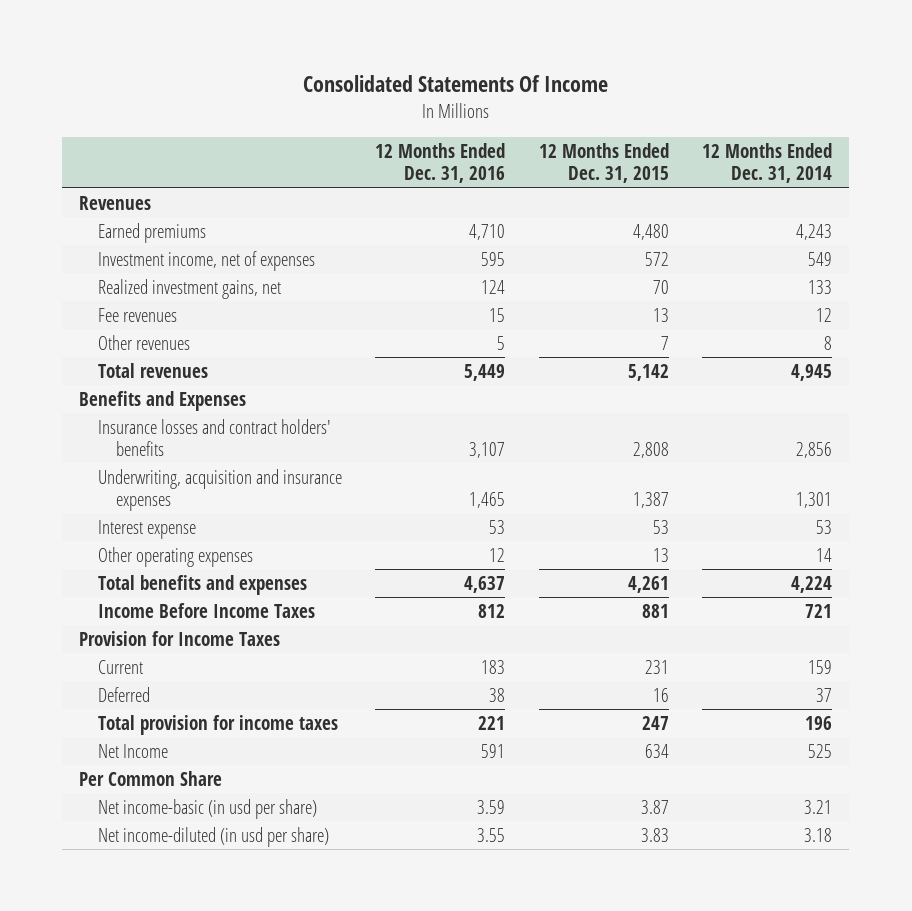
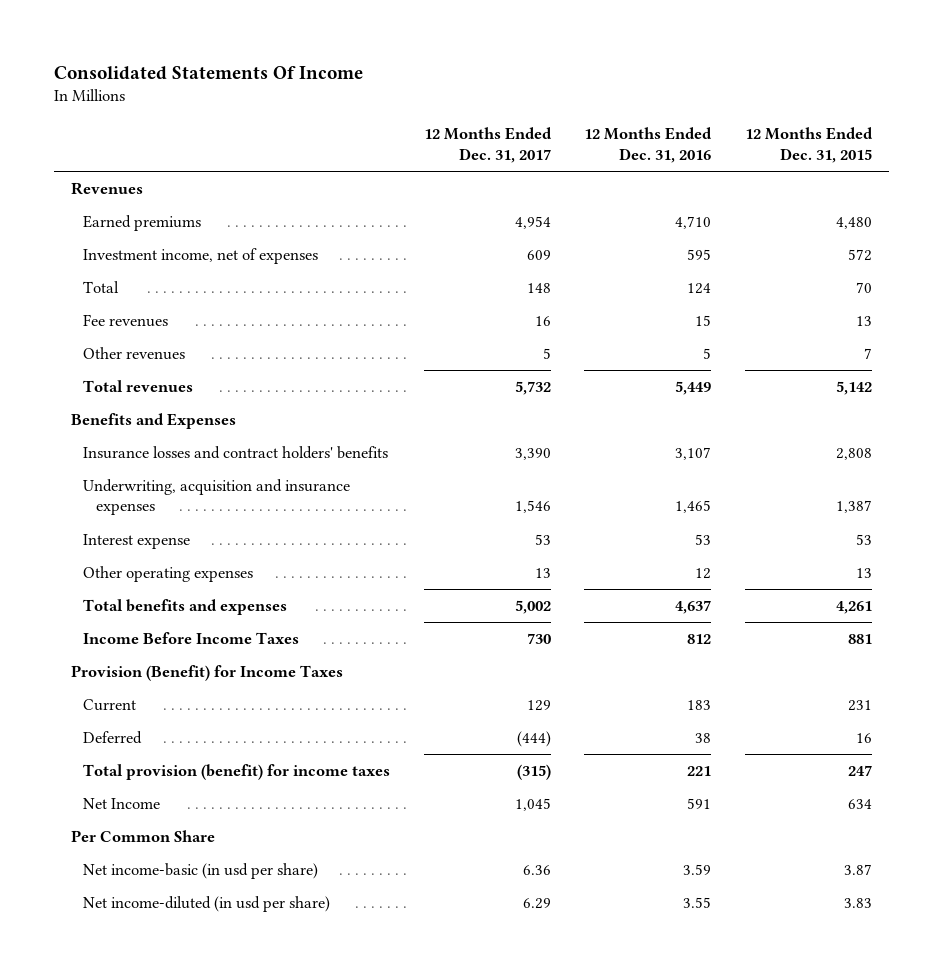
[702,142,833,184] 12 Months Ended Dec. 31, 2014 -> none
none -> [423,127,552,163] 12 Months Ended Dec. 31, 2017
[97,278,281,299] Realized investment gains, net -> [83,280,120,293] Total
[79,630,281,646] Provision for Income Taxes -> [70,664,343,681] Provision (Benefit) for Income Taxes
[97,714,338,735] Total provision for income taxes -> [83,763,391,780] Total provision (benefit) for income taxes

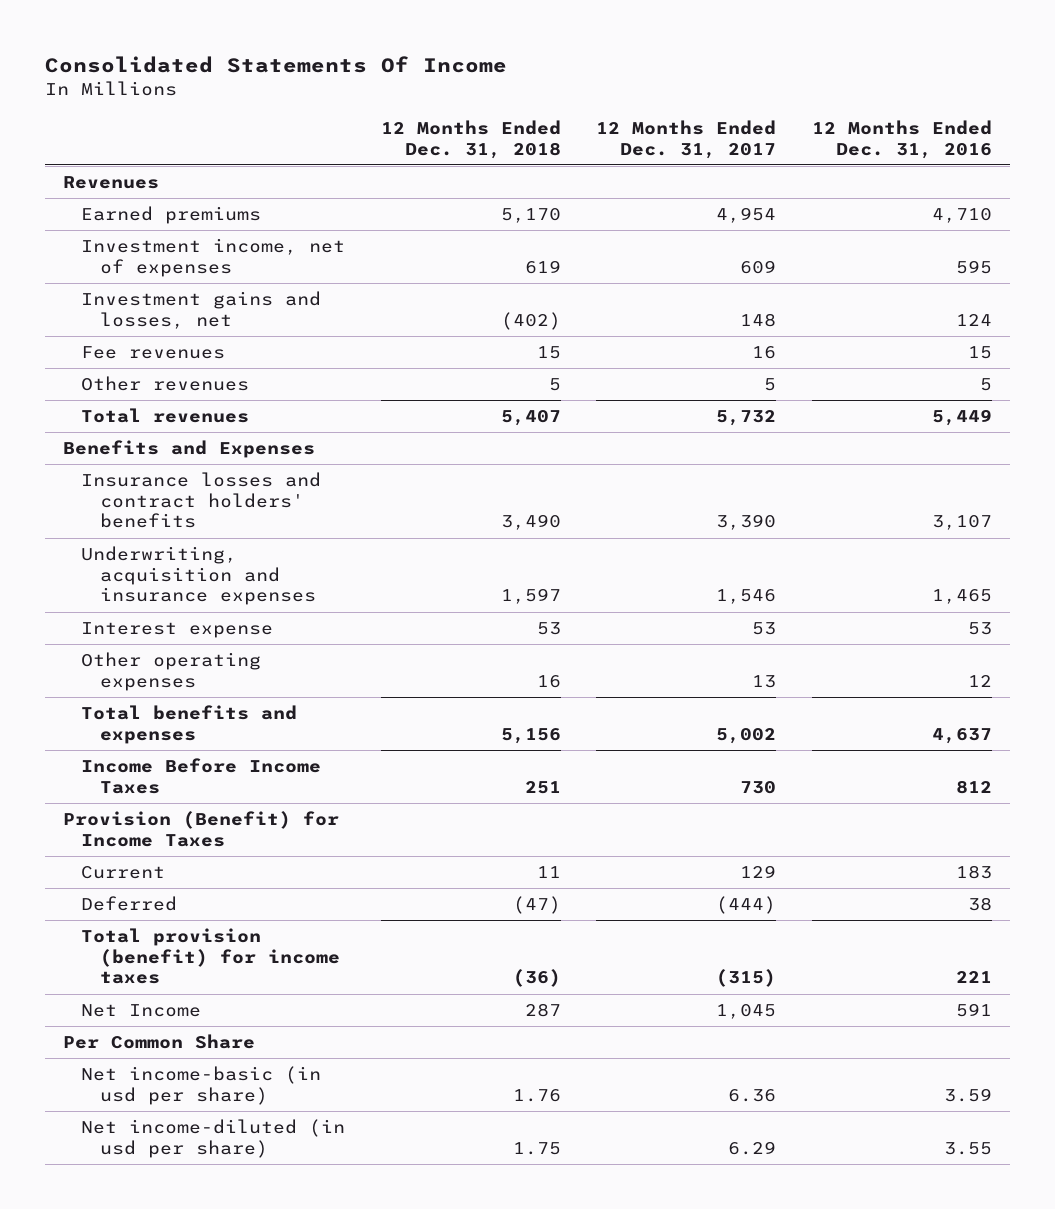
[744,127,873,163] 12 Months Ended Dec. 31, 2015 -> none
none -> [380,119,561,159] 12 Months Ended Dec. 31, 2018
[83,280,120,293] Total -> [81,291,322,329] Investment gains and losses, net

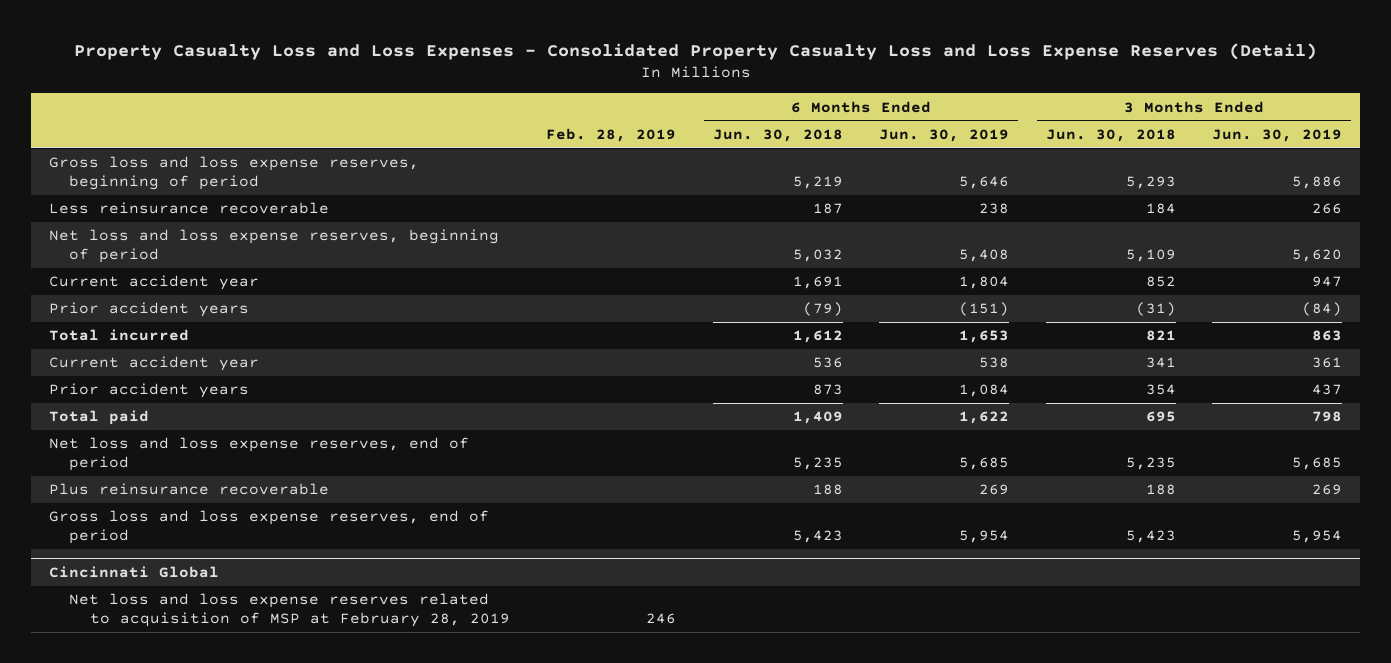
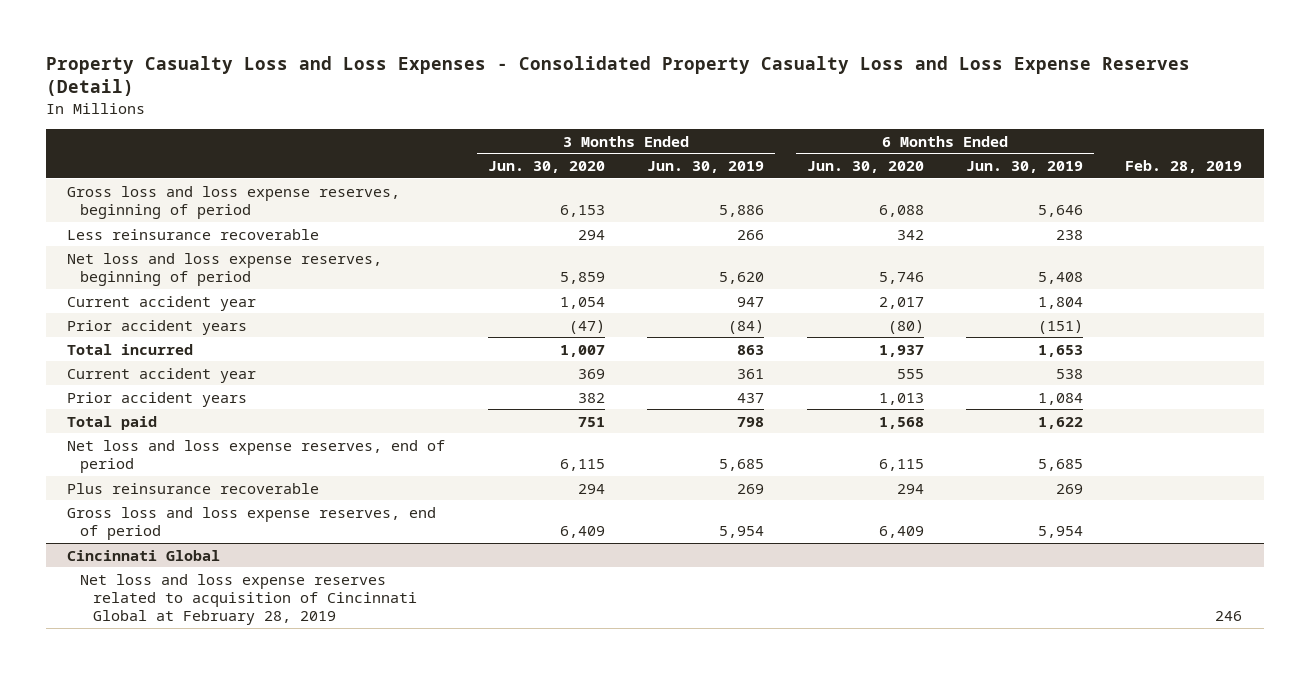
[712,128,843,142] Jun. 30, 2018 -> none
[1045,128,1176,142] Jun. 30, 2018 -> none
none -> [487,160,605,173] Jun. 30, 2020
none -> [806,160,924,173] Jun. 30, 2020
[69,593,510,628] Net loss and loss expense reserves related to acquisition of MSP at February 28, 2019 -> [80,573,418,626] Net loss and loss expense reserves related to acquisition of Cincinnati Global at February 28, 2019

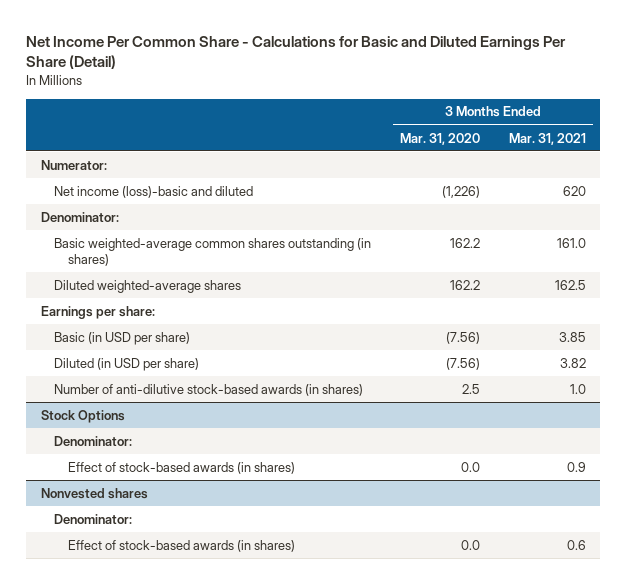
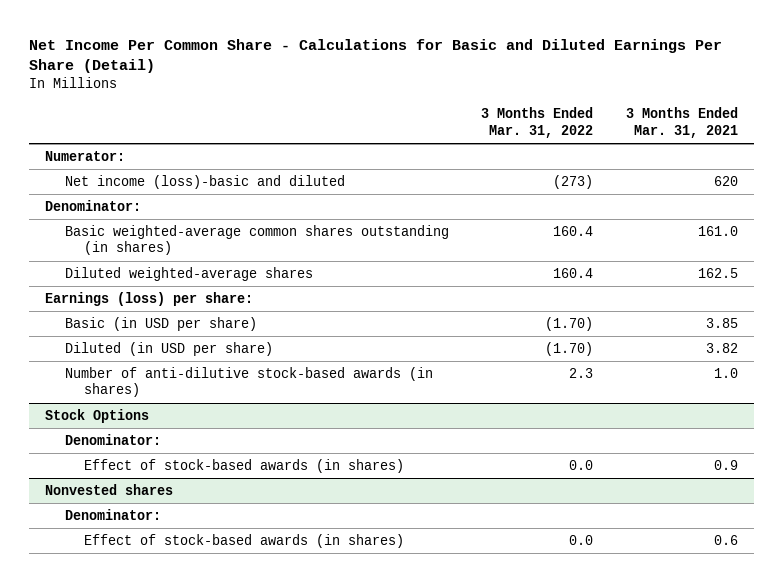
[400,132,481,145] Mar. 31, 2020 -> none
none -> [481,107,594,139] 3 Months Ended Mar. 31, 2022
[40,305,155,319] Earnings per share: -> [45,291,254,306] Earnings (loss) per share:

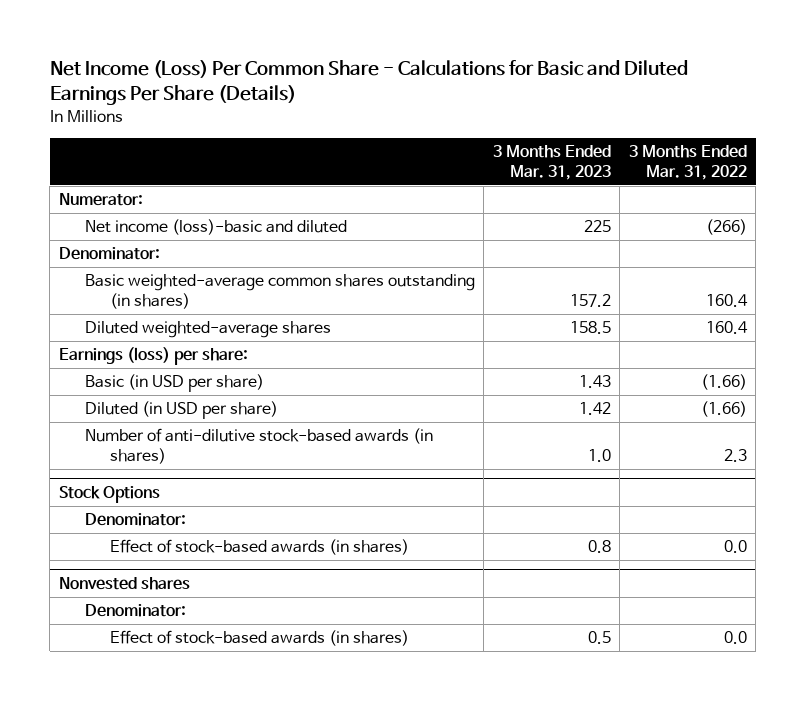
[29,38,723,74] Net Income Per Common Share - Calculations for Basic and Diluted Earnings Per Share (Detail) -> [49,59,688,106] Net Income (Loss) Per Common Share - Calculations for Basic and Diluted Earnings Per Share (Details)
[625,107,738,139] 3 Months Ended Mar. 31, 2021 -> none
none -> [492,145,611,181] 3 Months Ended Mar. 31, 2023
[553,174,594,189] (273) -> [705,219,747,236] (266)
[545,316,594,331] (1.70) -> [700,374,747,391] (1.66)
[545,341,594,356] (1.70) -> [700,401,747,418] (1.66)

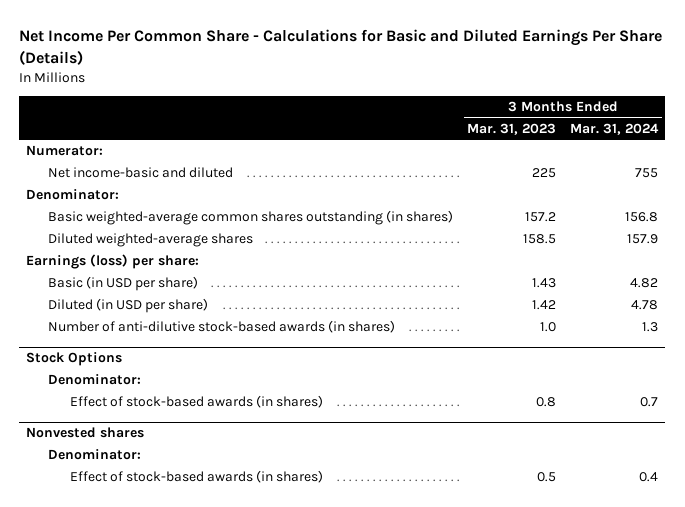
[49,59,688,106] Net Income (Loss) Per Common Share - Calculations for Basic and Diluted Earnings Per Share (Details) -> [19,29,663,65] Net Income Per Common Share - Calculations for Basic and Diluted Earnings Per Share (Details)
[628,145,747,181] 3 Months Ended Mar. 31, 2022 -> none
none -> [570,122,660,135] Mar. 31, 2024
[84,219,347,236] Net income (loss)-basic and diluted -> [48,167,234,179] Net income-basic and diluted

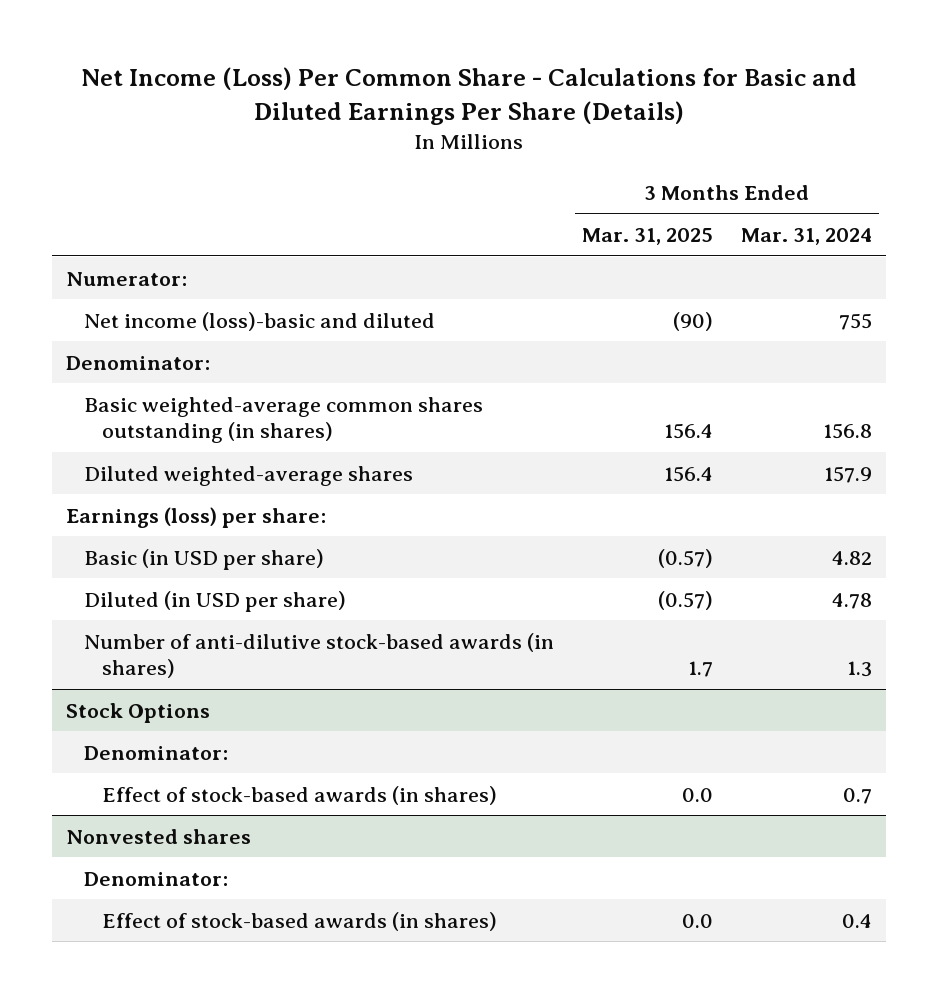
[19,29,663,65] Net Income Per Common Share - Calculations for Basic and Diluted Earnings Per Share (Details) -> [81,67,858,125] Net Income (Loss) Per Common Share - Calculations for Basic and Diluted Earnings Per Share (Details)
[467,122,557,135] Mar. 31, 2023 -> none
none -> [582,228,714,246] Mar. 31, 2025
[48,167,234,179] Net income-basic and diluted -> [84,311,436,331] Net income (loss)-basic and diluted

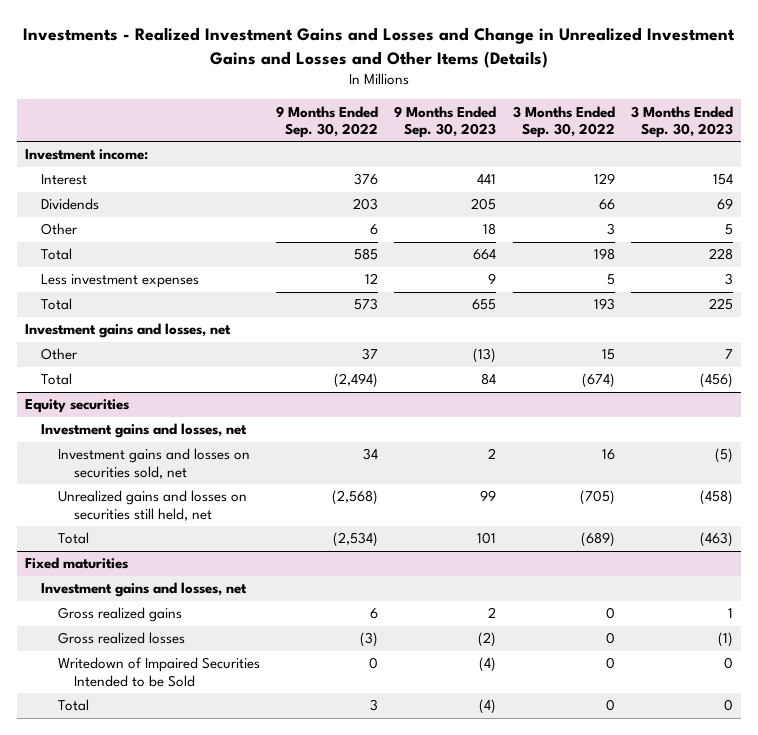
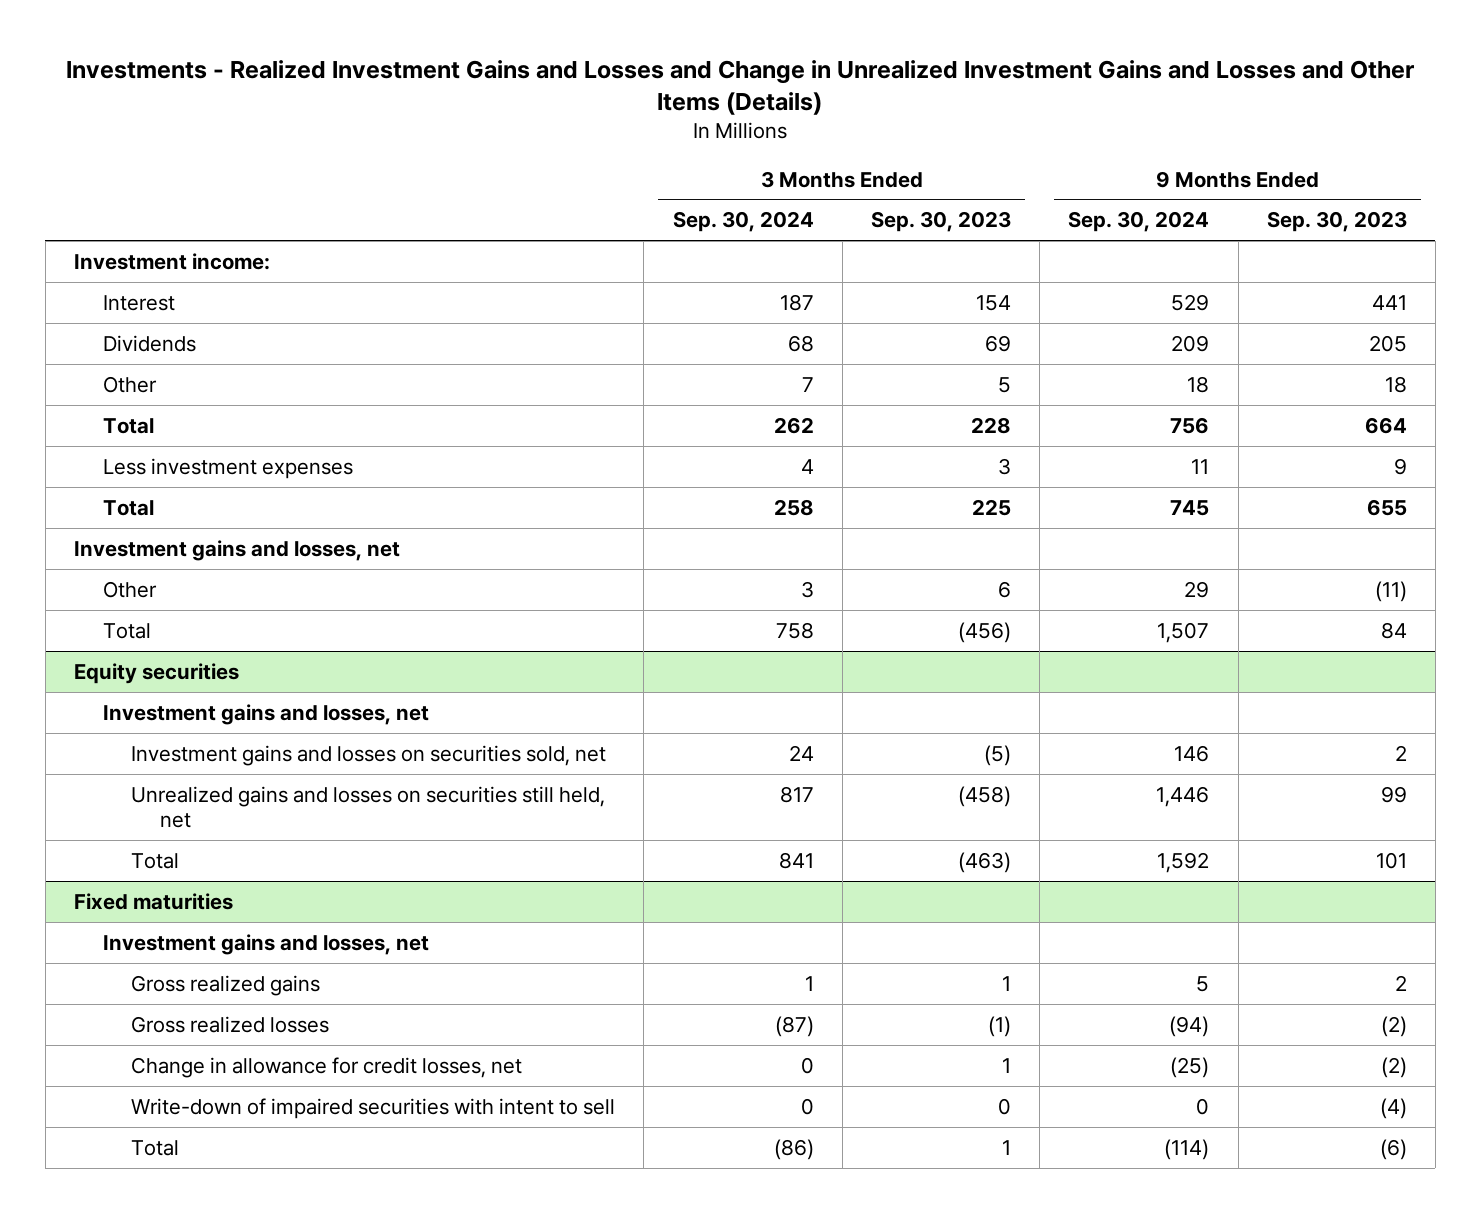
[276,105,379,139] 9 Months Ended Sep. 30, 2022 -> none
[512,105,615,139] 3 Months Ended Sep. 30, 2022 -> none
none -> [672,211,814,233] Sep. 30, 2024
none -> [1068,211,1210,233] Sep. 30, 2024
[473,348,497,364] (13) -> [1374,580,1407,602] (11)
[724,349,733,360] 7 -> [997,580,1011,598] 6
none -> [131,1056,523,1078] Change in allowance for credit losses, net
[57,657,260,687] Writedown of Impaired Securities Intended to be Sold -> [131,1097,616,1119] Write-down of impaired securities with intent to sell
[479,699,497,715] (4) -> [1379,1138,1407,1160] (6)
[723,699,733,712] 0 -> [1001,1139,1011,1155] 1

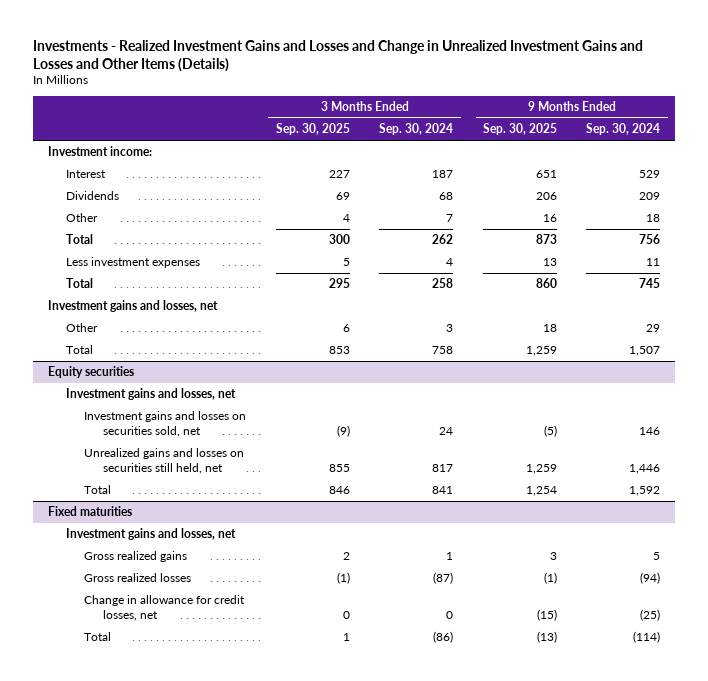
[870,211,1011,233] Sep. 30, 2023 -> none
[1266,211,1407,233] Sep. 30, 2023 -> none
none -> [275,123,350,136] Sep. 30, 2025
none -> [482,123,557,136] Sep. 30, 2025
[131,1097,616,1119] Write-down of impaired securities with intent to sell -> none

